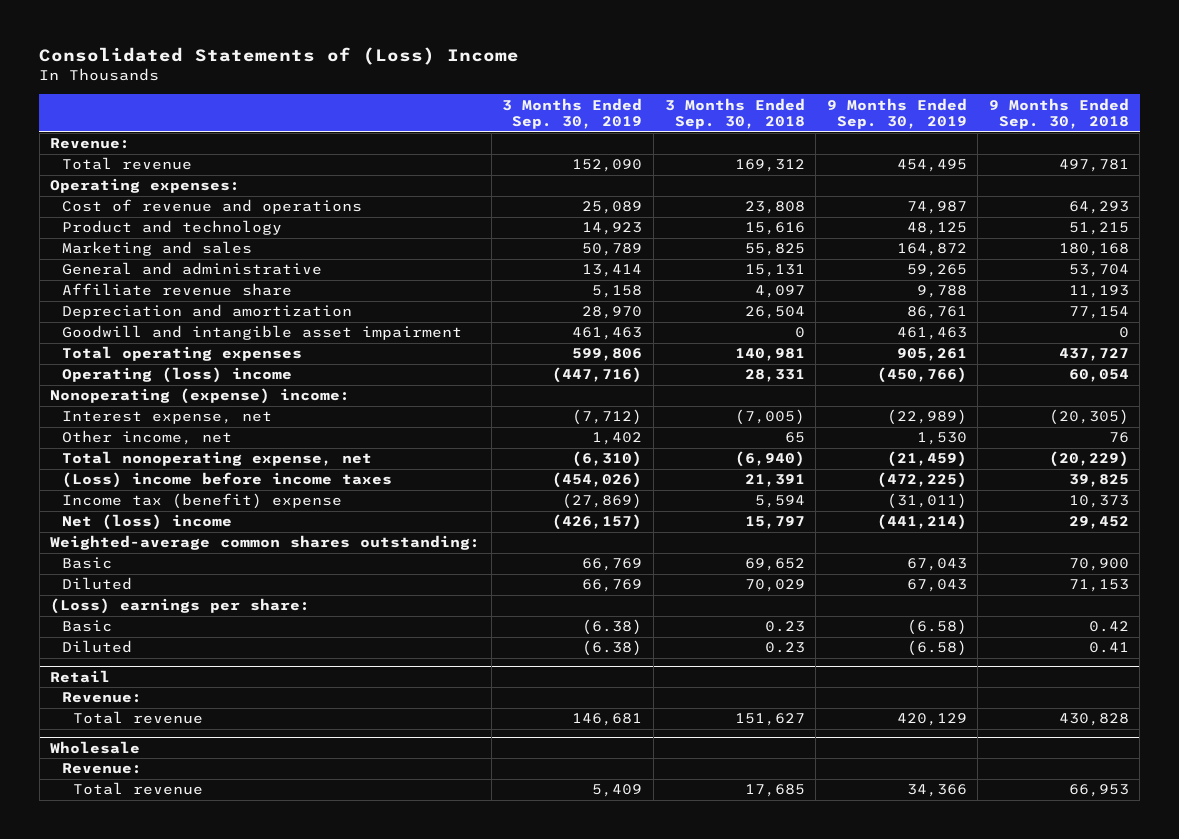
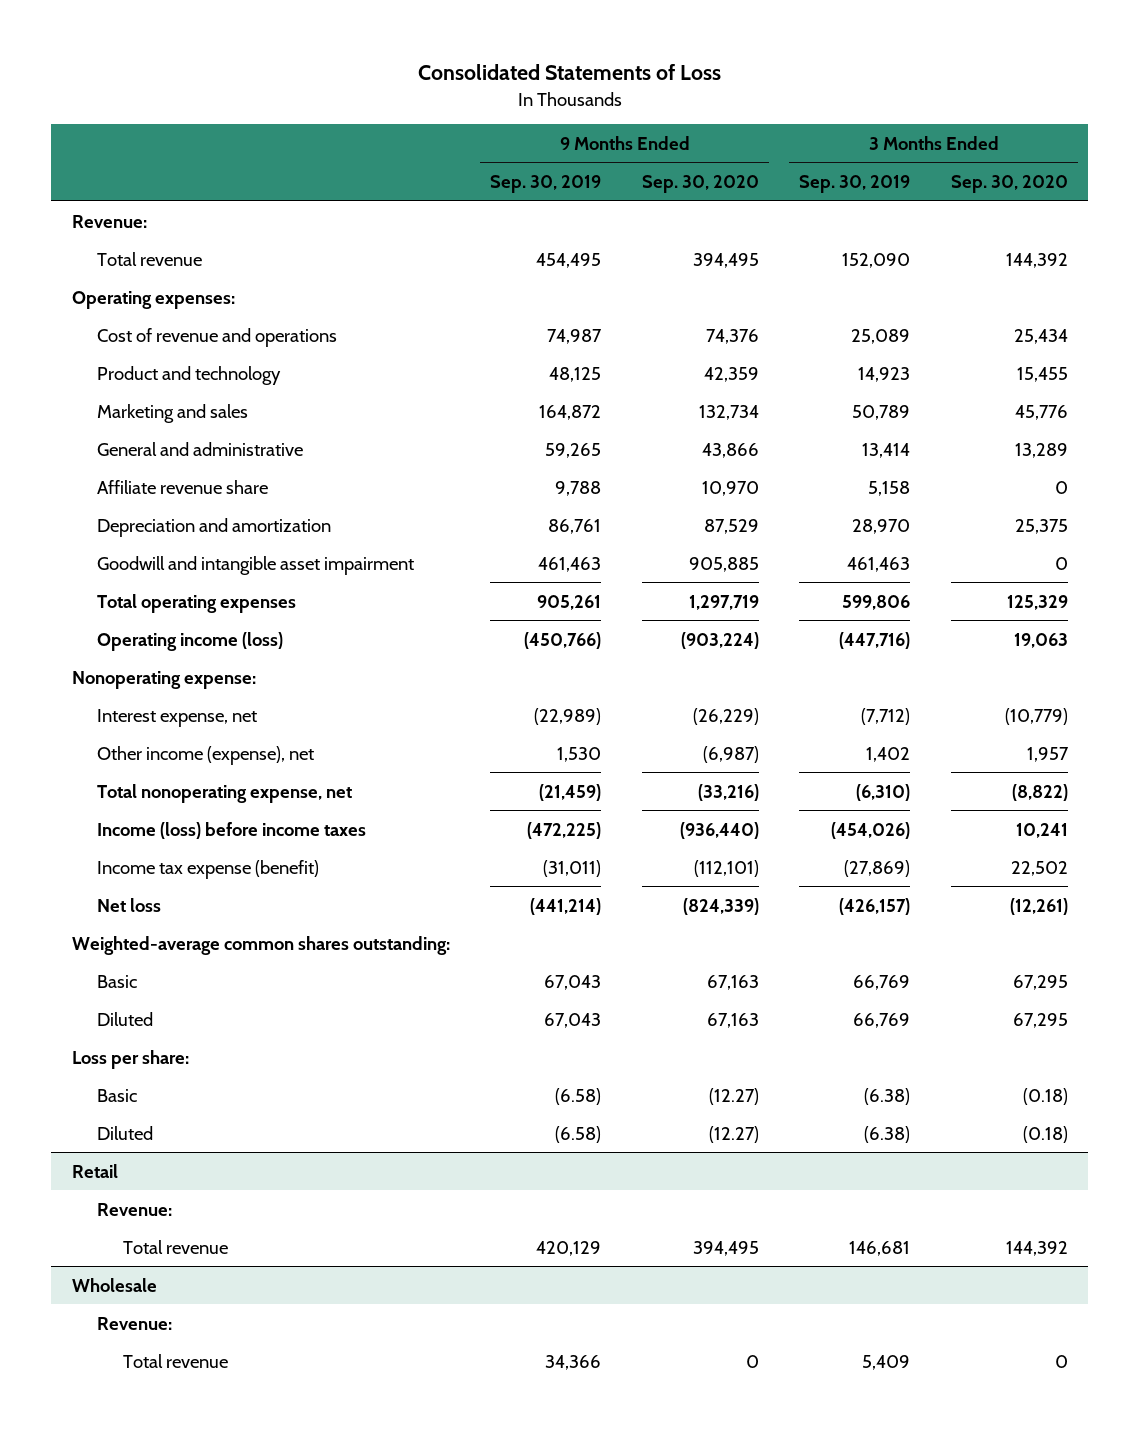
[39,47,520,66] Consolidated Statements of (Loss) Income -> [417,64,721,81] Consolidated Statements of Loss
[664,97,805,130] 3 Months Ended Sep. 30, 2018 -> none
[988,97,1129,130] 9 Months Ended Sep. 30, 2018 -> none
none -> [641,175,759,194] Sep. 30, 2020
none -> [951,175,1069,194] Sep. 30, 2020
[61,367,292,384] Operating (loss) income -> [97,631,284,651] Operating income (loss)
[50,388,351,405] Nonoperating (expense) income: -> [71,670,256,689] Nonoperating expense:
[61,430,232,446] Other income, net -> [97,745,315,765] Other income (expense), net
[61,472,392,489] (Loss) income before income taxes -> [97,821,367,839] Income (loss) before income taxes
[61,493,342,510] Income tax (benefit) expense -> [97,859,320,879] Income tax expense (benefit)
[61,514,232,531] Net (loss) income -> [97,897,162,912] Net loss
[50,598,311,615] (Loss) earnings per share: -> [71,1049,189,1069] Loss per share:

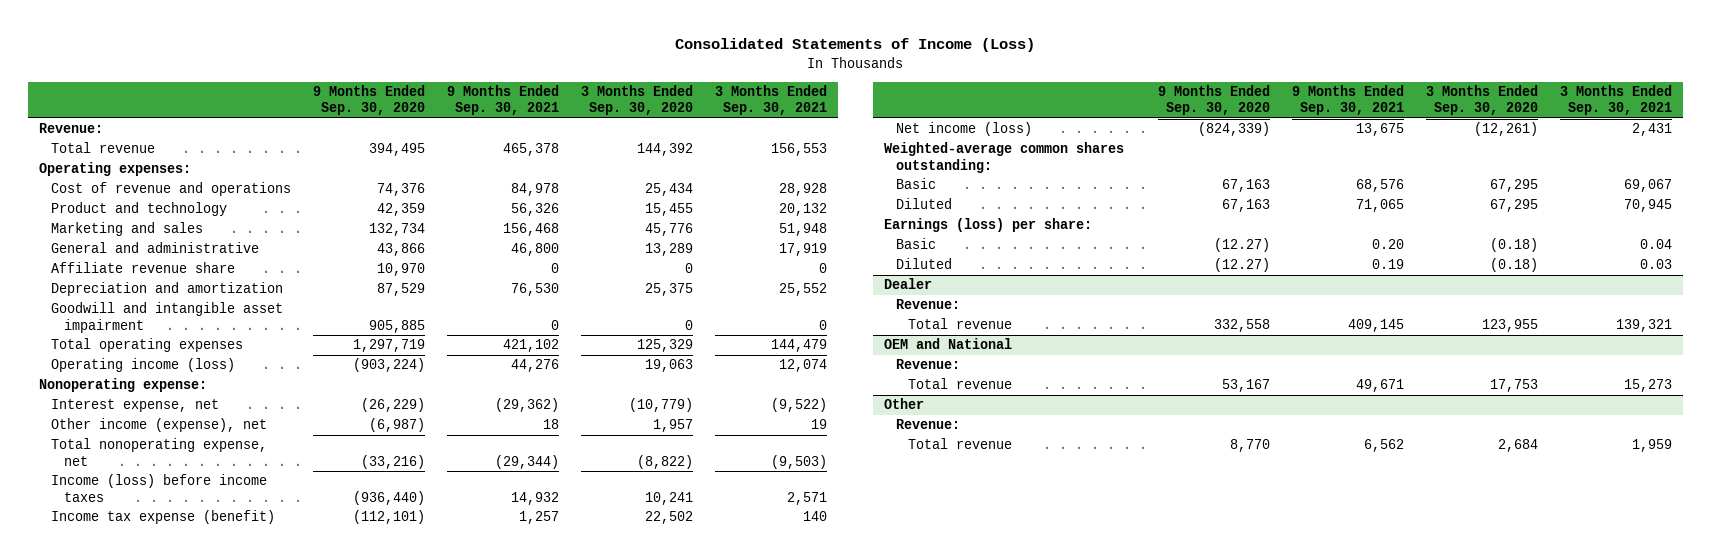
[417,64,721,81] Consolidated Statements of Loss -> [675,38,1036,53] Consolidated Statements of Income (Loss)
[490,175,602,194] Sep. 30, 2019 -> none
[799,175,911,194] Sep. 30, 2019 -> none
none -> [447,84,560,116] 9 Months Ended Sep. 30, 2021
none -> [715,84,828,116] 3 Months Ended Sep. 30, 2021
[97,897,162,912] Net loss -> [895,122,1032,137] Net income (loss)
[71,1049,189,1069] Loss per share: -> [883,218,1092,233] Earnings (loss) per share:
[71,1163,118,1178] Retail -> none
none -> [883,278,932,290] Dealer
[71,1277,157,1292] Wholesale -> none
[692,1240,759,1256] 394,495 -> [1213,319,1270,333] 332,558
[1006,1240,1069,1256] 144,392 -> [1481,319,1538,333] 123,955
none -> [883,338,1012,350] OEM and National
[745,1354,759,1368] 0 -> [1221,379,1270,393] 53,167
[1055,1354,1069,1368] 0 -> [1489,379,1538,393] 17,753
none -> [883,398,924,410] Other
none -> [895,419,960,430] Revenue:
none -> [908,438,1013,450] Total revenue

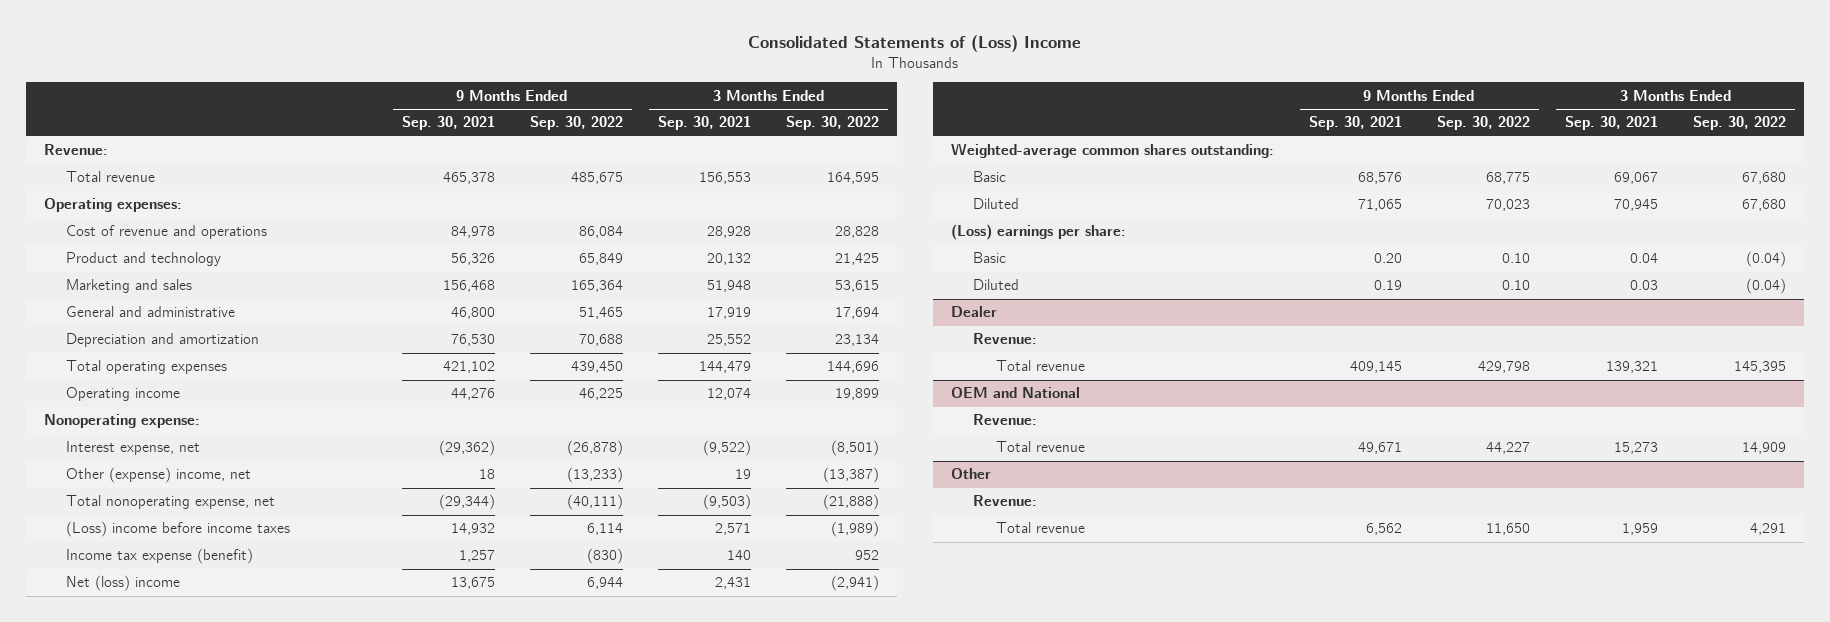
[675,38,1036,53] Consolidated Statements of Income (Loss) -> [748,35,1082,53] Consolidated Statements of (Loss) Income
[313,84,426,116] 9 Months Ended Sep. 30, 2020 -> none
[581,84,694,116] 3 Months Ended Sep. 30, 2020 -> none
none -> [530,116,624,131] Sep. 30, 2022
none -> [786,116,880,131] Sep. 30, 2022
[51,262,236,274] Affiliate revenue share -> none
[51,302,284,333] Goodwill and intangible asset impairment -> none
[51,358,236,373] Operating income (loss) -> [66,387,181,402] Operating income
[51,418,268,433] Other income (expense), net -> [66,467,252,484] Other (expense) income, net
[51,474,268,502] Income (loss) before income taxes -> [66,521,291,538] (Loss) income before income taxes
[895,122,1032,137] Net income (loss) -> [66,575,181,592] Net (loss) income
[883,218,1092,233] Earnings (loss) per share: -> [950,224,1126,241] (Loss) earnings per share:

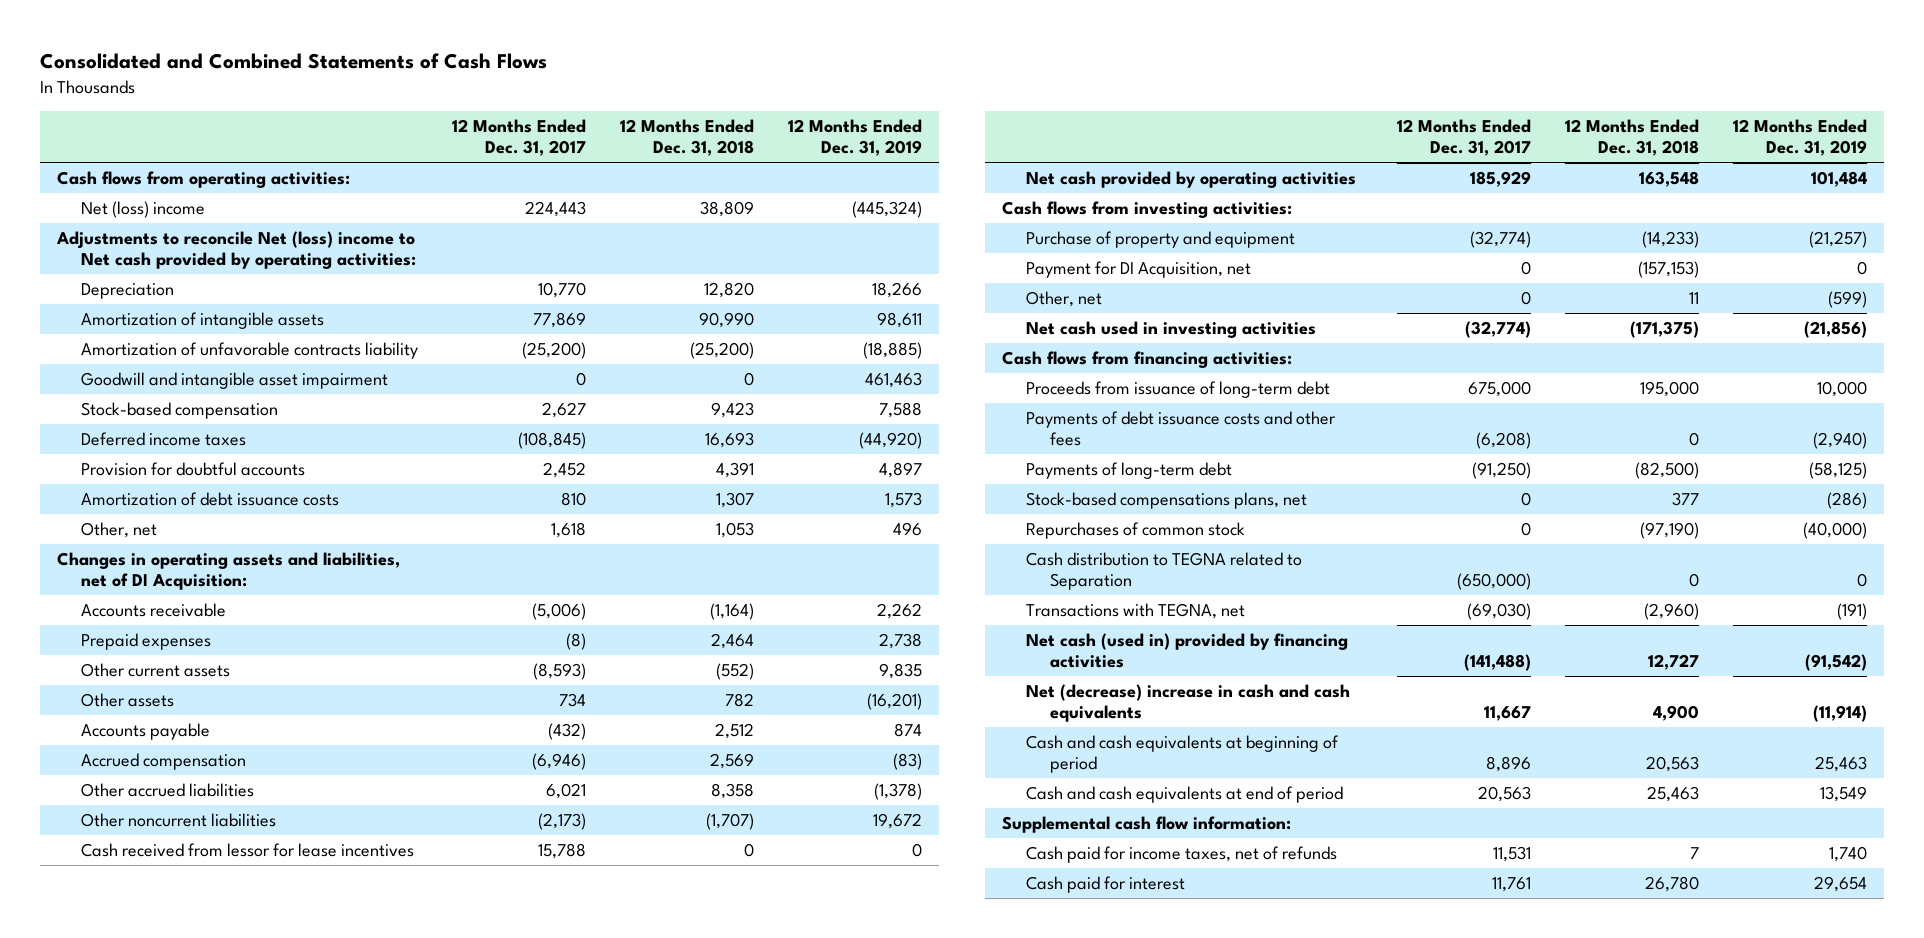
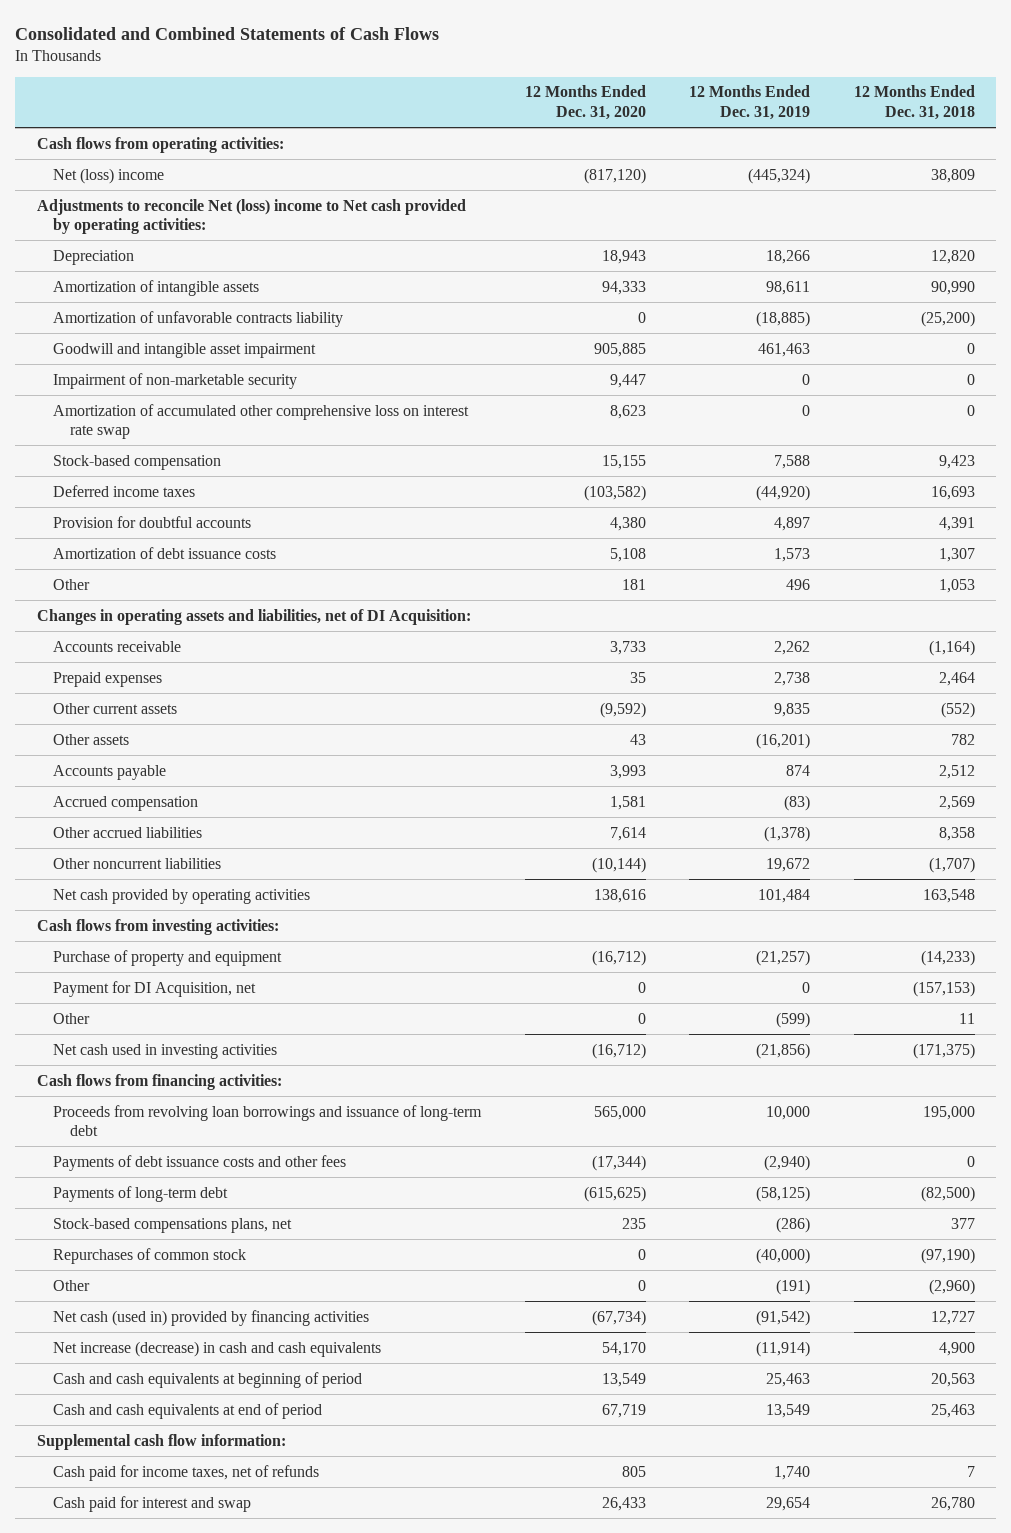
[452,118,587,157] 12 Months Ended Dec. 31, 2017 -> none
none -> [524,85,646,120] 12 Months Ended Dec. 31, 2020
none -> [53,372,298,389] Impairment of non-marketable security
none -> [53,403,470,440] Amortization of accumulated other comprehensive loss on interest rate swap
[81,521,158,538] Other, net -> [53,578,91,590] Other
[81,842,415,857] Cash received from lessor for lease incentives -> none
[1025,290,1102,307] Other, net -> [53,1012,91,1024] Other
[1025,380,1330,398] Proceeds from issuance of long-term debt -> [53,1104,483,1137] Proceeds from revolving loan borrowings and issuance of long-term debt
[1025,551,1302,591] Cash distribution to TEGNA related to Separation -> none
[1025,602,1245,619] Transactions with TEGNA, net -> [53,1279,91,1291] Other
[1025,683,1350,723] Net (decrease) increase in cash and cash equivalents -> [53,1340,382,1357] Net increase (decrease) in cash and cash equivalents
[1025,875,1185,893] Cash paid for interest -> [53,1495,252,1512] Cash paid for interest and swap

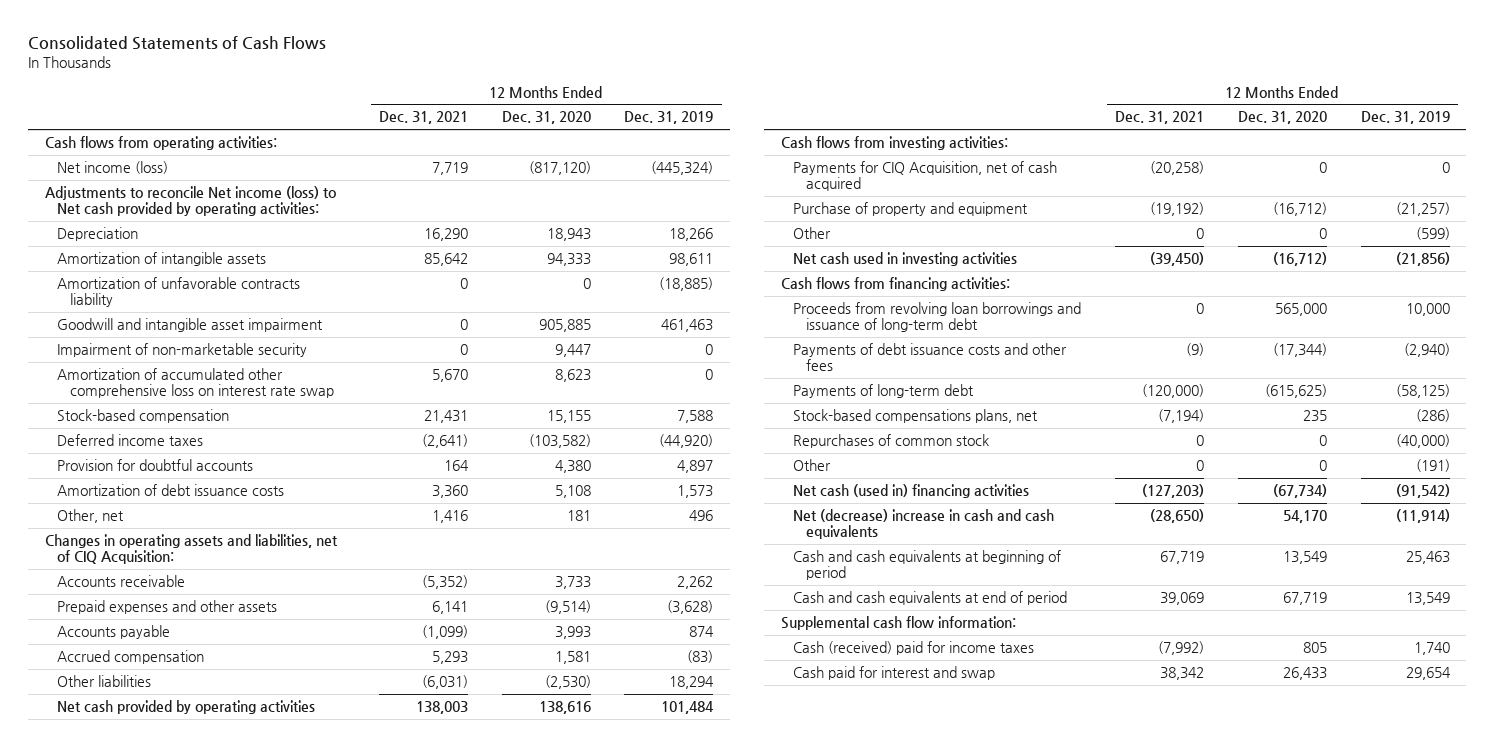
[15,26,440,40] Consolidated and Combined Statements of Cash Flows -> [27,36,326,51] Consolidated Statements of Cash Flows
[853,85,975,120] 12 Months Ended Dec. 31, 2018 -> none
none -> [378,111,468,125] Dec. 31, 2021
[53,167,165,184] Net (loss) income -> [57,160,169,174] Net income (loss)
[36,198,466,235] Adjustments to reconcile Net (loss) income to Net cash provided by operating activities: -> [44,185,336,217] Adjustments to reconcile Net income (loss) to Net cash provided by operating activities:
[53,578,91,590] Other -> [57,508,125,523] Other, net
[36,608,471,625] Changes in operating assets and liabilities, net of DI Acquisition: -> [44,533,338,565] Changes in operating assets and liabilities, net of CIQ Acquisition:
[53,671,163,687] Prepaid expenses -> none
[53,702,178,714] Other current assets -> none
[53,733,130,745] Other assets -> none
none -> [57,599,278,614] Prepaid expenses and other assets
[53,826,203,838] Other accrued liabilities -> none
[53,857,222,869] Other noncurrent liabilities -> [57,674,152,687] Other liabilities
[591,856,646,873] (10,144) -> [544,674,591,689] (2,530)
[766,857,811,872] 19,672 -> [669,675,715,689] 18,294
none -> [793,160,1058,192] Payments for CIQ Acquisition, net of cash acquired
[53,980,257,997] Payment for DI Acquisition, net -> none
[53,1309,370,1326] Net cash (used in) provided by financing activities -> [793,483,1030,498] Net cash (used in) financing activities
[53,1340,382,1357] Net increase (decrease) in cash and cash equivalents -> [793,508,1055,540] Net (decrease) increase in cash and cash equivalents
[53,1464,320,1481] Cash paid for income taxes, net of refunds -> [793,640,1035,655] Cash (received) paid for income taxes

